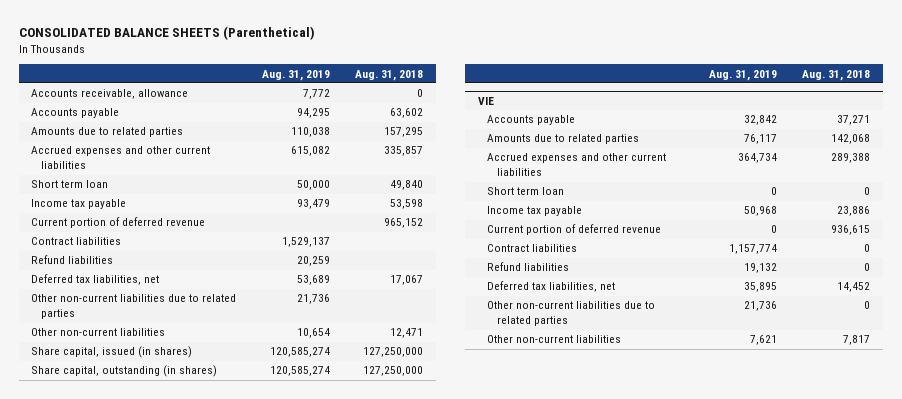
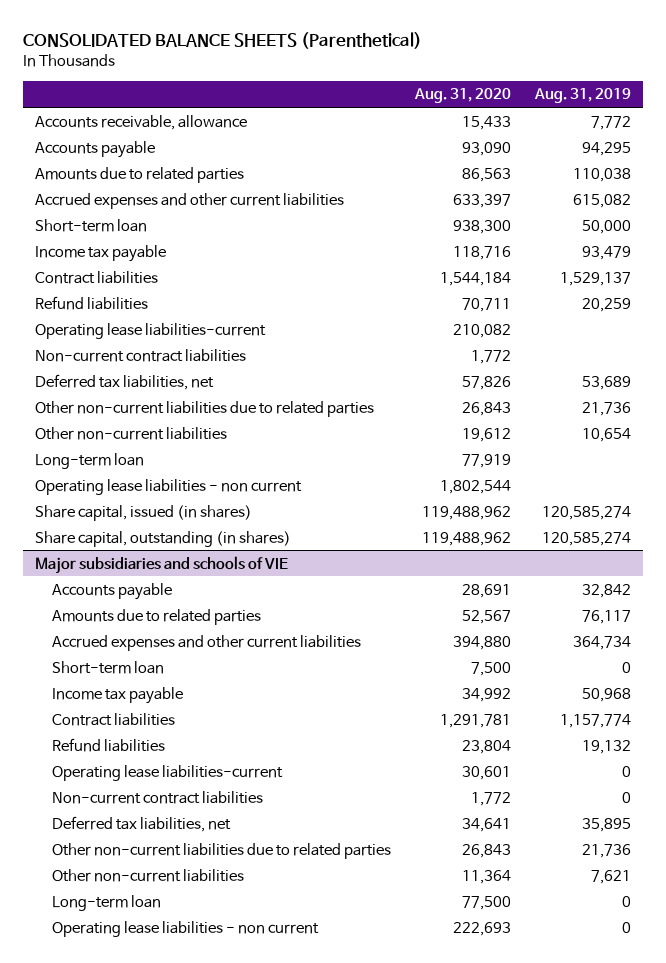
[355,69,424,81] Aug. 31, 2018 -> none
none -> [414,88,512,104] Aug. 31, 2020
[31,180,109,189] Short term loan -> [35,218,148,232] Short-term loan
[31,217,206,229] Current portion of deferred revenue -> none
none -> [35,322,267,339] Operating lease liabilities-current
none -> [35,348,247,362] Non-current contract liabilities
none -> [35,452,145,469] Long-term loan
none -> [35,478,303,495] Operating lease liabilities - non current
[478,96,495,105] VIE -> [35,555,289,574] Major subsidiaries and schools of VIE
[487,187,565,196] Short term loan -> [51,660,164,674] Short-term loan
[487,224,662,236] Current portion of deferred revenue -> none
none -> [51,764,283,781] Operating lease liabilities-current
none -> [51,790,263,804] Non-current contract liabilities
none -> [51,894,161,911] Long-term loan
none -> [51,920,319,937] Operating lease liabilities - non current

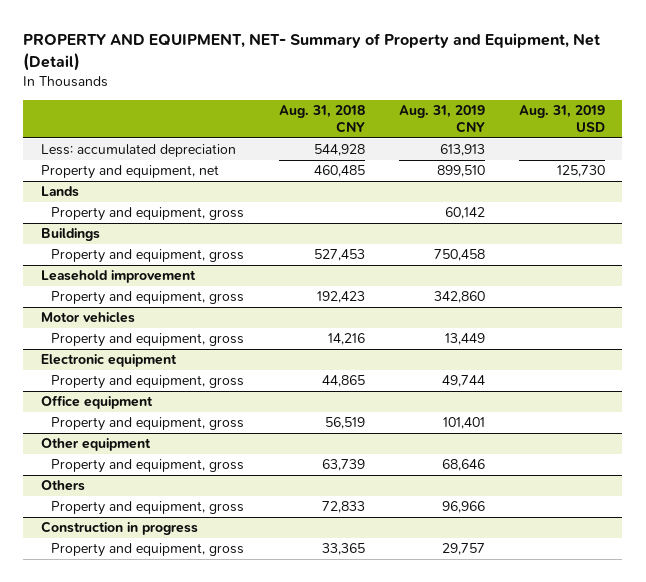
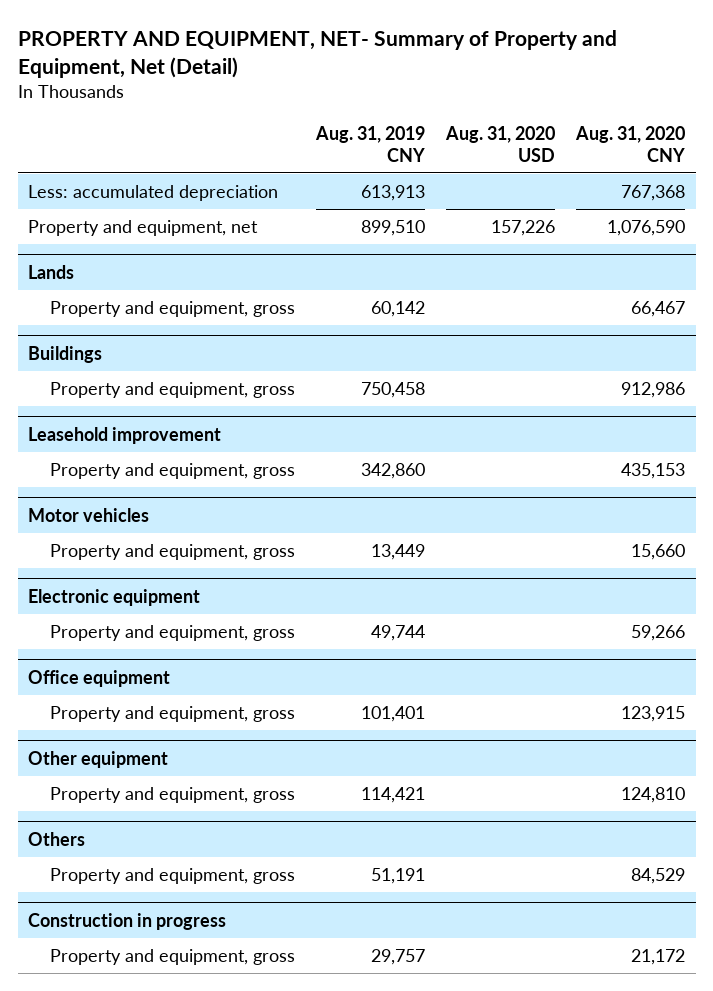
[278,105,365,134] Aug. 31, 2018 CNY -> none
[519,105,606,133] Aug. 31, 2019 USD -> none
none -> [445,125,556,162] Aug. 31, 2020 USD
none -> [575,125,686,162] Aug. 31, 2020 CNY
[441,459,485,472] 68,646 -> [361,786,426,803] 114,421
[441,501,485,514] 96,966 -> [371,867,426,884] 51,191

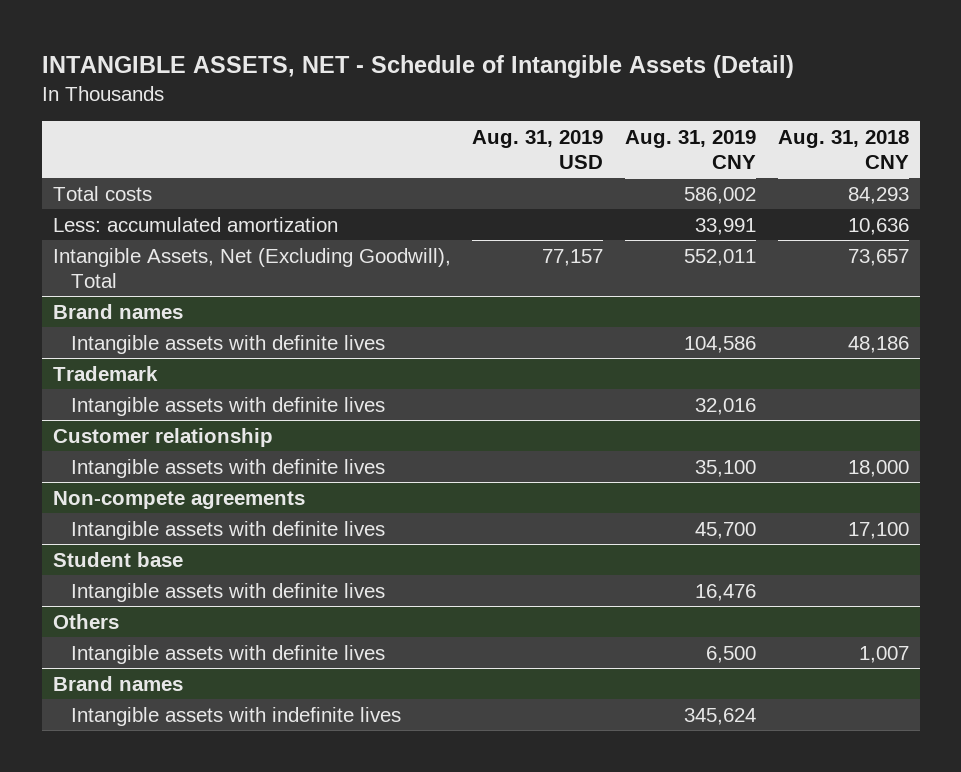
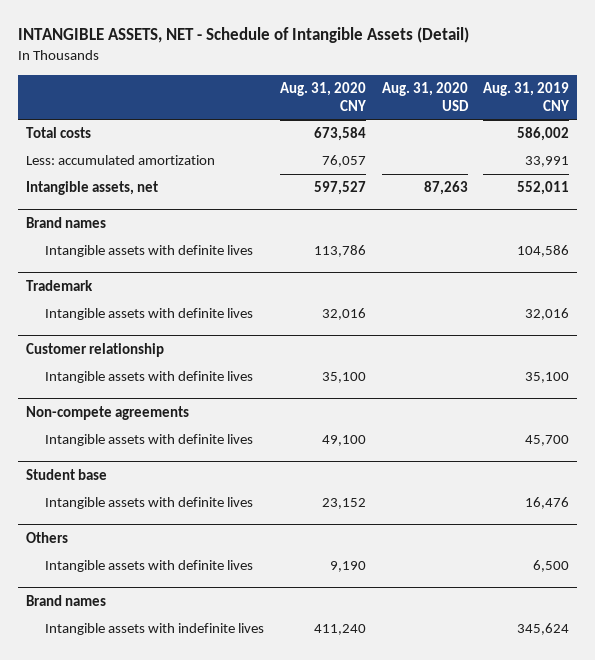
[472,129,604,169] Aug. 31, 2019 USD -> none
[777,129,909,169] Aug. 31, 2018 CNY -> none
none -> [279,82,366,111] Aug. 31, 2020 CNY
none -> [381,82,469,111] Aug. 31, 2020 USD
[52,247,451,288] Intangible Assets, Net (Excluding Goodwill), Total -> [25,181,158,196] Intangible assets, net

